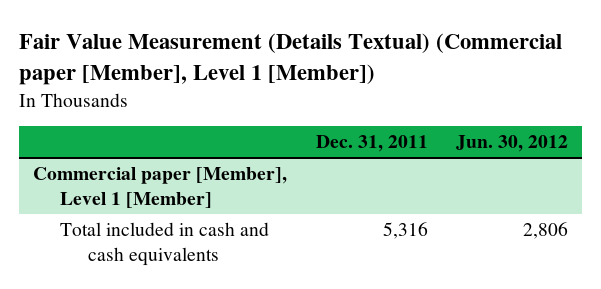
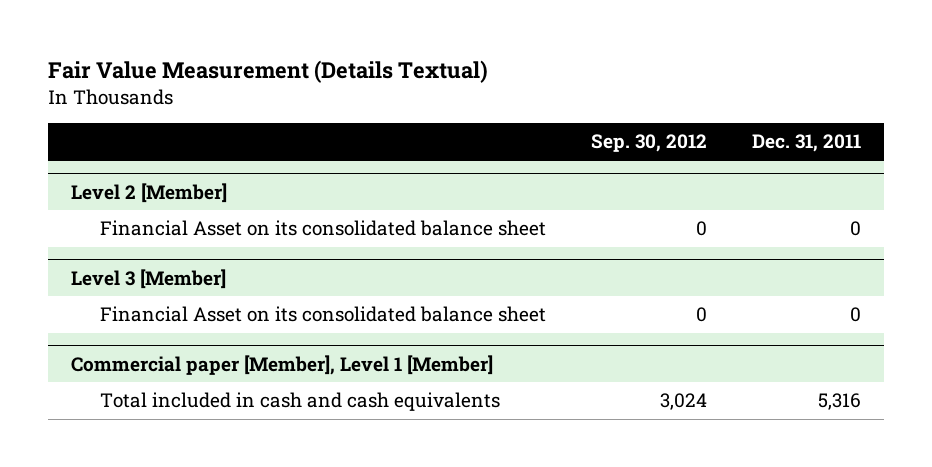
[18,33,562,86] Fair Value Measurement (Details Textual) (Commercial paper [Member], Level 1 [Member]) -> [48,59,489,83] Fair Value Measurement (Details Textual)
[455,135,568,153] Jun. 30, 2012 -> none
none -> [591,134,708,153] Sep. 30, 2012
none -> [70,182,227,203] Level 2 [Member]
none -> [100,220,547,237] Financial Asset on its consolidated balance sheet
none -> [70,268,226,289] Level 3 [Member]
none -> [100,306,547,323] Financial Asset on its consolidated balance sheet

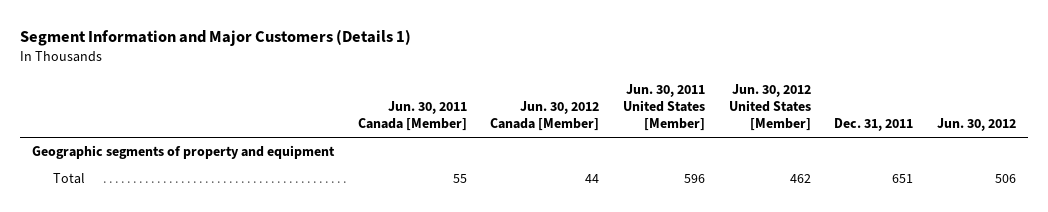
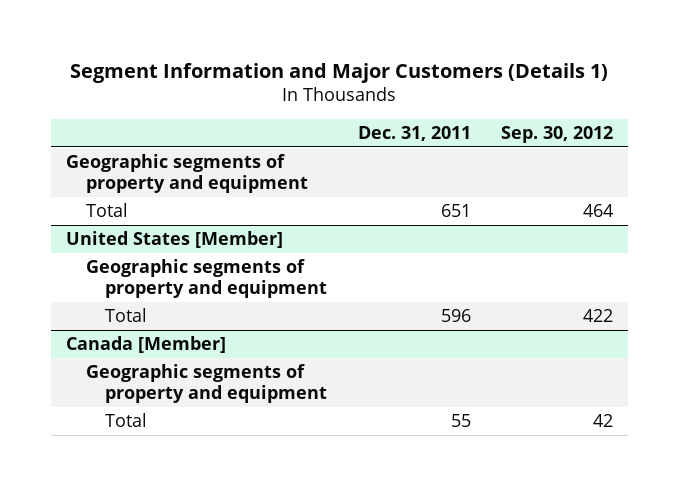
[357,101,467,132] Jun. 30, 2011 Canada [Member] -> none
[490,101,600,132] Jun. 30, 2012 Canada [Member] -> none
[623,84,706,132] Jun. 30, 2011 United States [Member] -> none
[728,84,811,132] Jun. 30, 2012 United States [Member] -> none
[936,118,1016,132] Jun. 30, 2012 -> none
none -> [500,125,613,143] Sep. 30, 2012
none -> [65,231,283,249] United States [Member]
none -> [85,259,328,298] Geographic segments of property and equipment
none -> [105,308,148,323] Total
none -> [65,336,226,354] Canada [Member]
none -> [85,364,328,403] Geographic segments of property and equipment
none -> [105,413,148,428] Total

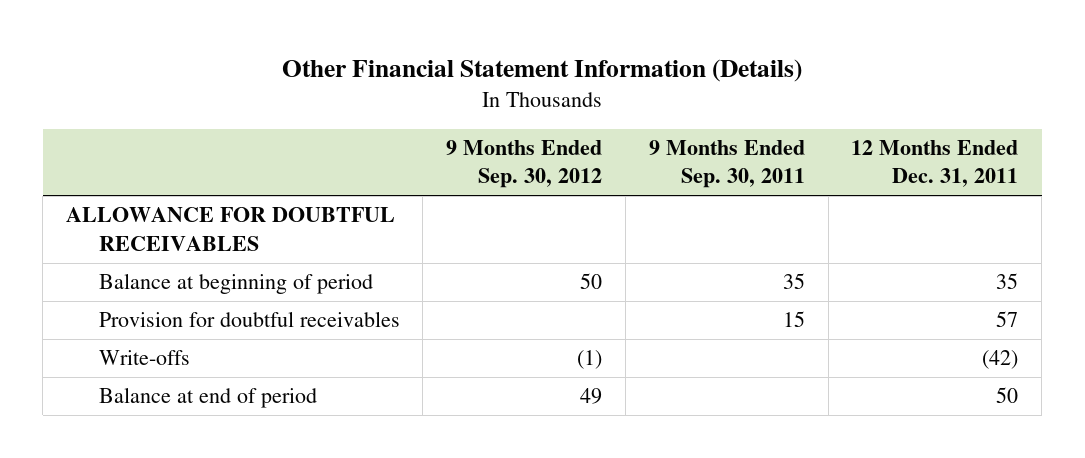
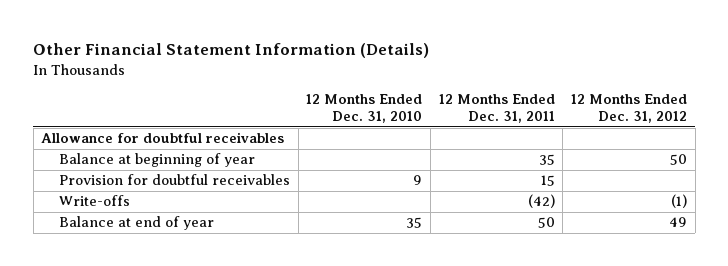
[446,140,603,189] 9 Months Ended Sep. 30, 2012 -> none
[648,140,805,189] 9 Months Ended Sep. 30, 2011 -> none
none -> [306,94,423,124] 12 Months Ended Dec. 31, 2010
none -> [570,94,687,124] 12 Months Ended Dec. 31, 2012
[66,207,396,251] ALLOWANCE FOR DOUBTFUL RECEIVABLES -> [41,132,285,144] Allowance for doubtful receivables
[98,273,373,295] Balance at beginning of period -> [58,153,255,168] Balance at beginning of year
[996,311,1019,328] 57 -> [540,175,555,187] 15
[98,387,317,409] Balance at end of period -> [58,216,214,231] Balance at end of year

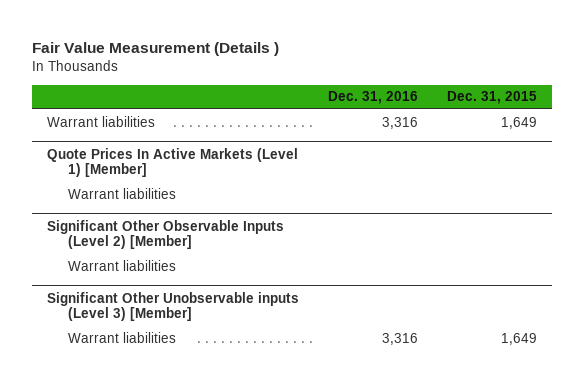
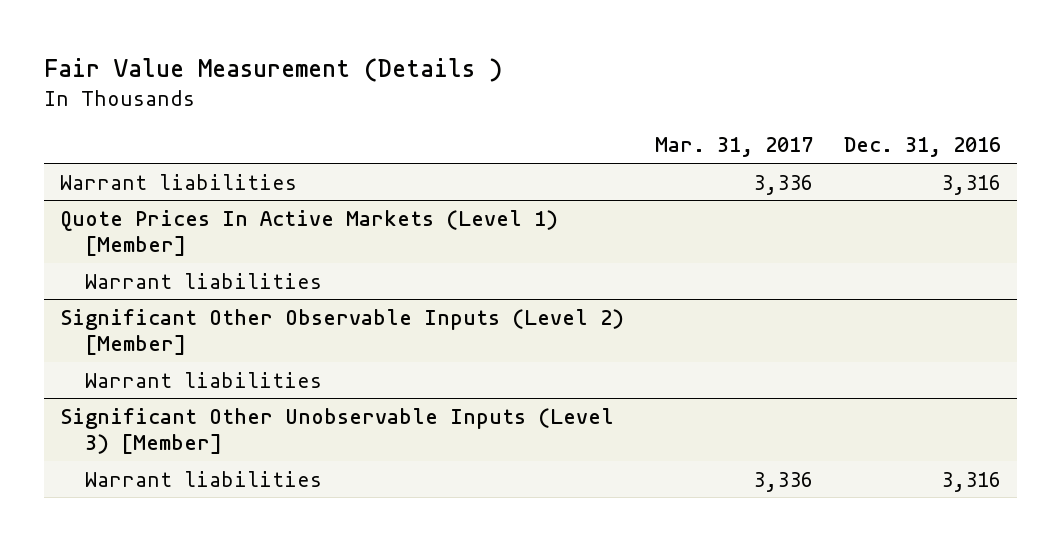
[447,91,538,105] Dec. 31, 2015 -> none
none -> [655,137,814,158] Mar. 31, 2017
[46,291,299,322] Significant Other Unobservable inputs (Level 3) [Member] -> [59,407,614,455] Significant Other Unobservable Inputs (Level 3) [Member]

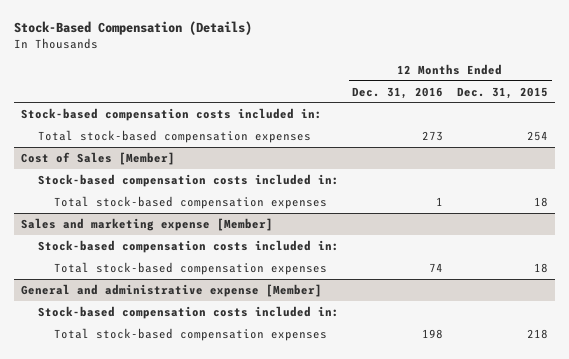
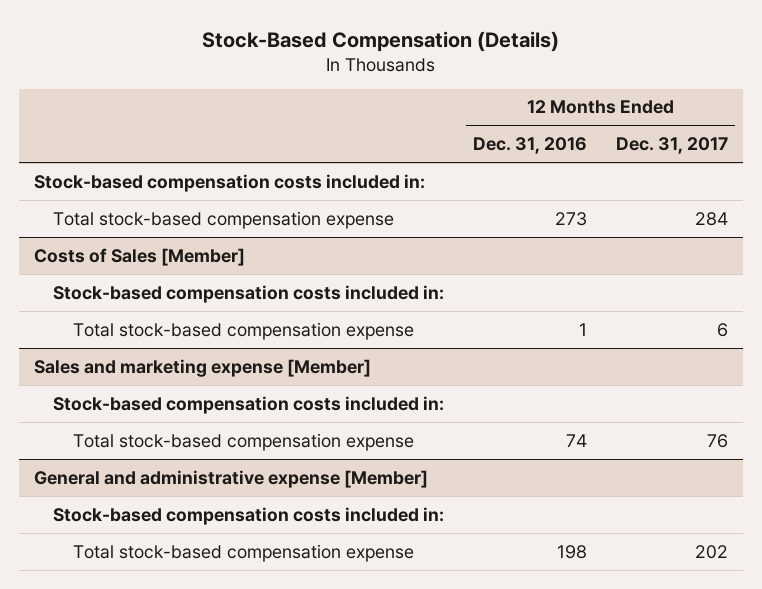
[457,86,549,99] Dec. 31, 2015 -> none
none -> [616,137,729,155] Dec. 31, 2017
[37,129,311,143] Total stock-based compensation expenses -> [53,210,395,229] Total stock-based compensation expense
[21,151,176,165] Cost of Sales [Member] -> [33,247,245,266] Costs of Sales [Member]
[54,195,328,209] Total stock-based compensation expenses -> [72,321,414,340] Total stock-based compensation expense
[54,261,328,275] Total stock-based compensation expenses -> [72,432,414,451] Total stock-based compensation expense
[54,327,328,341] Total stock-based compensation expenses -> [72,543,414,562] Total stock-based compensation expense

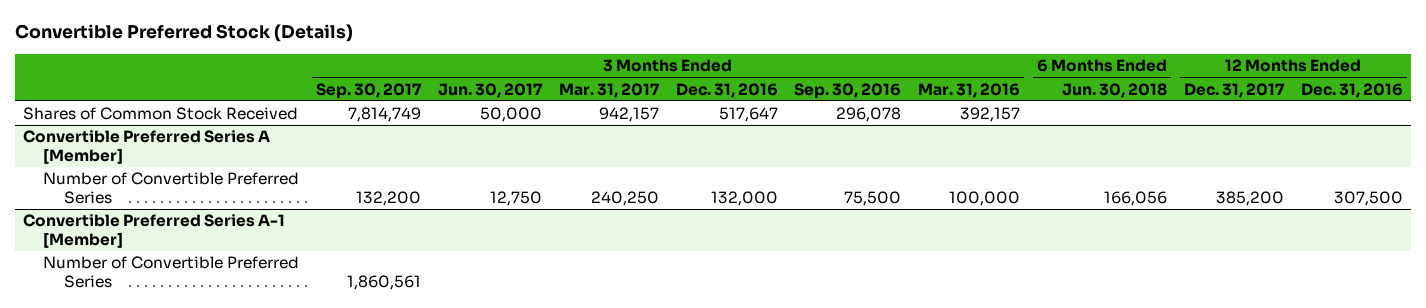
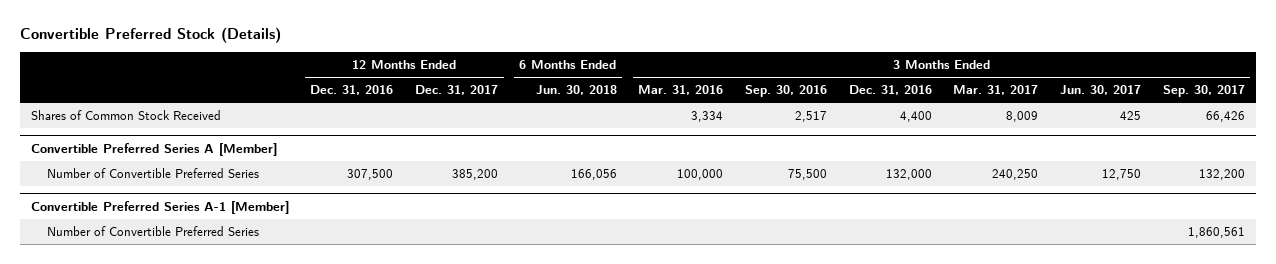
[348,107,422,123] 7,814,749 -> [1205,110,1245,122] 66,426
[479,107,542,123] 50,000 -> [1120,110,1142,120] 425
[598,107,659,123] 942,157 -> [1006,110,1039,122] 8,009
[718,107,778,123] 517,647 -> [899,110,932,122] 4,400
[836,107,902,123] 296,078 -> [795,110,828,122] 2,517
[960,107,1021,123] 392,157 -> [691,110,724,122] 3,334

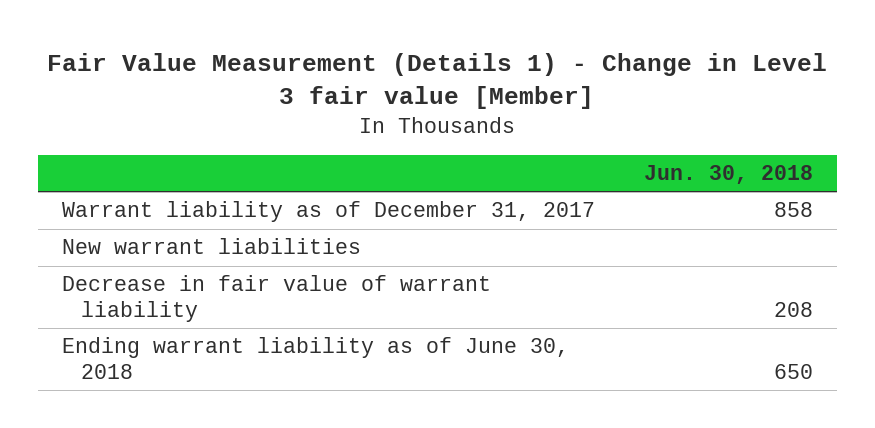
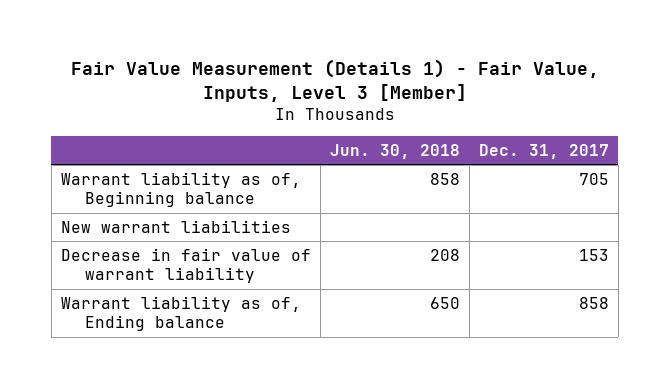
[47,53,828,110] Fair Value Measurement (Details 1) - Change in Level 3 fair value [Member] -> [70,59,599,103] Fair Value Measurement (Details 1) - Fair Value, Inputs, Level 3 [Member]
none -> [478,143,609,159] Dec. 31, 2017
[62,201,596,223] Warrant liability as of December 31, 2017 -> [60,171,301,208] Warrant liability as of, Beginning balance
[62,337,570,379] Ending warrant liability as of June 30, 2018 -> [60,295,301,332] Warrant liability as of, Ending balance

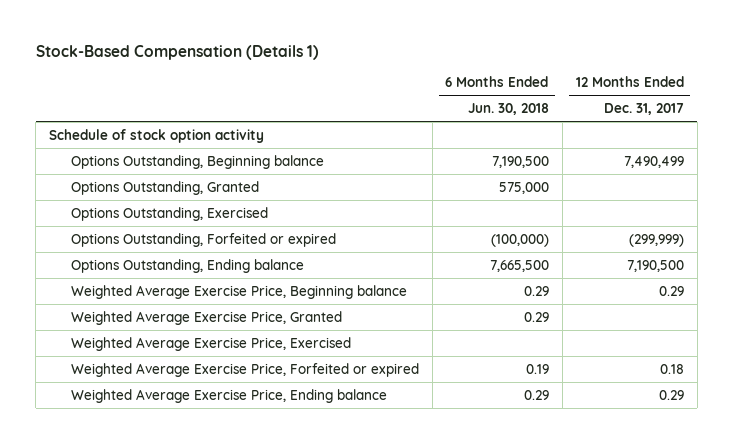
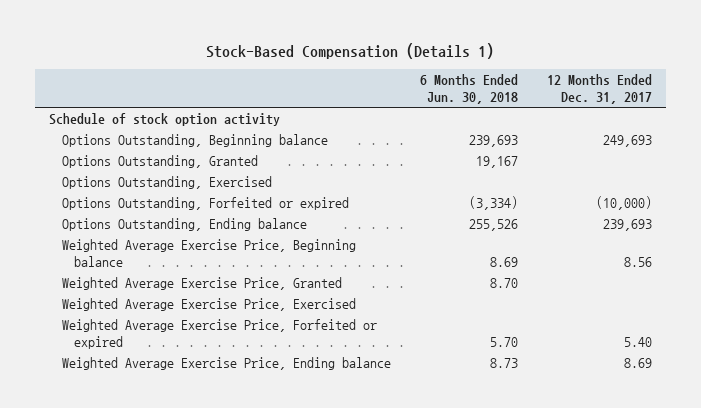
[491,155,549,168] 7,190,500 -> [468,134,518,147] 239,693
[623,155,684,168] 7,490,499 -> [602,134,652,147] 249,693
[498,181,549,194] 575,000 -> [475,155,518,168] 19,167
[490,233,549,247] (100,000) -> [468,195,518,210] (3,334)
[628,233,684,247] (299,999) -> [595,195,652,210] (10,000)
[489,259,549,272] 7,665,500 -> [468,218,518,231] 255,526
[626,259,684,272] 7,190,500 -> [602,218,652,231] 239,693
[523,285,549,296] 0.29 -> [489,257,518,268] 8.69
[658,285,684,296] 0.29 -> [623,257,652,268] 8.56
[523,311,549,322] 0.29 -> [489,277,518,288] 8.70
[525,363,549,374] 0.19 -> [489,337,518,348] 5.70
[659,363,684,374] 0.18 -> [623,337,652,348] 5.40
[523,389,549,400] 0.29 -> [489,357,518,368] 8.73
[658,389,684,400] 0.29 -> [623,357,652,368] 8.69

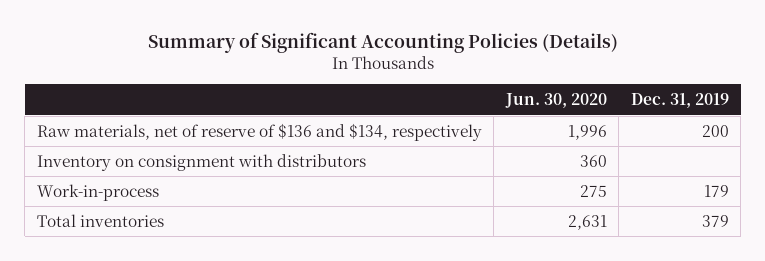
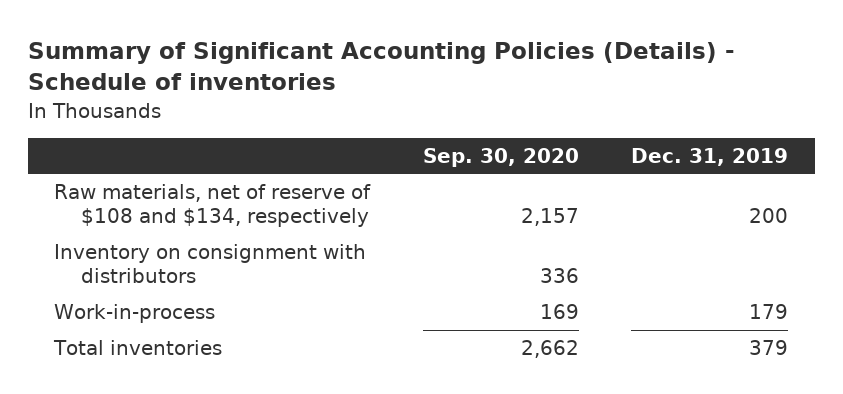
[147,32,618,54] Summary of Significant Accounting Policies (Details) -> [28,42,736,91] Summary of Significant Accounting Policies (Details) - Schedule of inventories
[504,93,607,109] Jun. 30, 2020 -> none
none -> [422,147,579,167] Sep. 30, 2020
[36,122,482,141] Raw materials, net of reserve of $136 and $134, respectively -> [54,184,372,228] Raw materials, net of reserve of $108 and $134, respectively

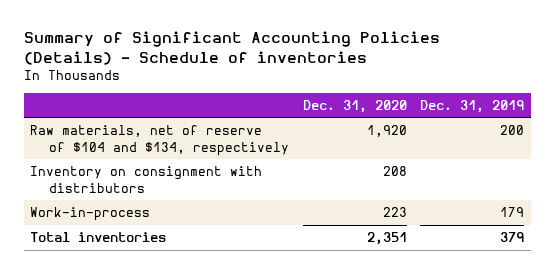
[422,147,579,167] Sep. 30, 2020 -> none
none -> [302,99,407,113] Dec. 31, 2020
[54,184,372,228] Raw materials, net of reserve of $108 and $134, respectively -> [30,125,290,156] Raw materials, net of reserve of $104 and $134, respectively

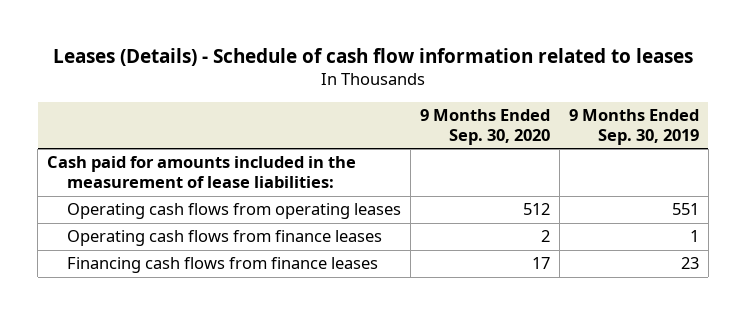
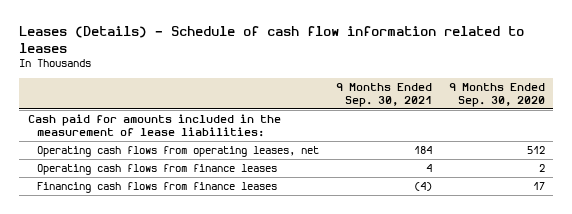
[568,109,699,145] 9 Months Ended Sep. 30, 2019 -> none
none -> [335,83,432,107] 9 Months Ended Sep. 30, 2021
[66,203,401,220] Operating cash flows from operating leases -> [36,146,319,158] Operating cash flows from operating leases, net

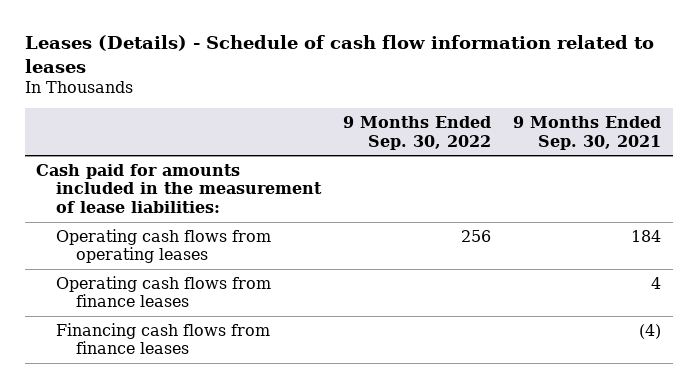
[448,83,545,107] 9 Months Ended Sep. 30, 2020 -> none
none -> [343,116,492,150] 9 Months Ended Sep. 30, 2022
[36,146,319,158] Operating cash flows from operating leases, net -> [56,228,272,264] Operating cash flows from operating leases

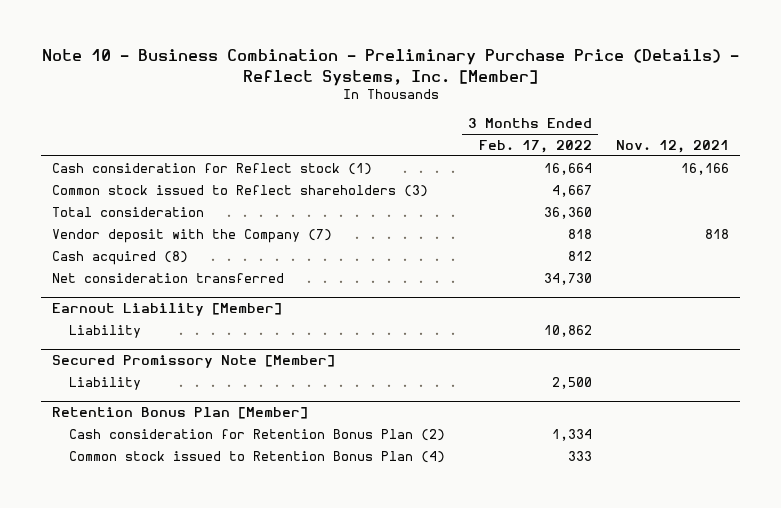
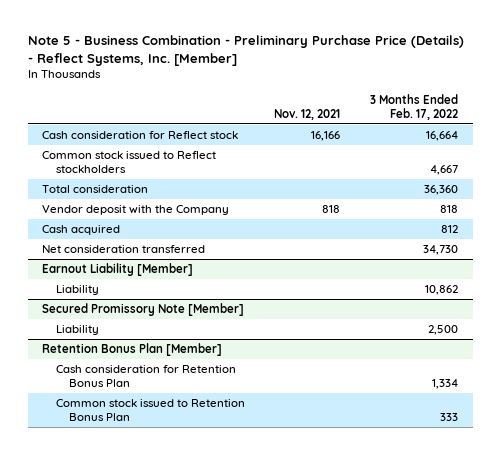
[41,49,739,86] Note 10 - Business Combination - Preliminary Purchase Price (Details) - Reflect Systems, Inc. [Member] -> [27,35,464,66] Note 5 - Business Combination - Preliminary Purchase Price (Details) - Reflect Systems, Inc. [Member]
[52,162,373,175] Cash consideration for Reflect stock (1) -> [42,130,239,139] Cash consideration for Reflect stock
[52,184,429,197] Common stock issued to Reflect shareholders (3) -> [42,150,217,174] Common stock issued to Reflect stockholders
[52,228,333,243] Vendor deposit with the Company (7) -> [42,204,230,215] Vendor deposit with the Company
[52,250,189,265] Cash acquired (8) -> [42,224,121,235] Cash acquired
[68,428,445,441] Cash consideration for Retention Bonus Plan (2) -> [55,364,236,388] Cash consideration for Retention Bonus Plan
[68,450,445,463] Common stock issued to Retention Bonus Plan (4) -> [55,398,245,422] Common stock issued to Retention Bonus Plan

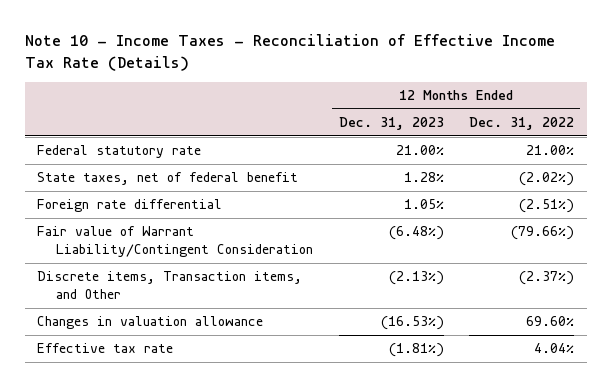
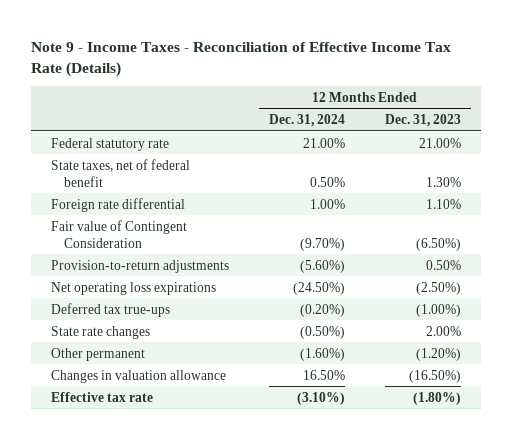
[24,34,555,71] Note 10 - Income Taxes - Reconciliation of Effective Income Tax Rate (Details) -> [30,41,451,77] Note 9 - Income Taxes - Reconciliation of Effective Income Tax Rate (Details)
[469,116,575,130] Dec. 31, 2022 -> none
none -> [268,114,345,128] Dec. 31, 2024
[37,271,303,300] Discrete items, Transaction items, and Other -> none
[403,172,444,183] 1.28% -> [426,176,462,187] 1.30%
[403,199,444,210] 1.05% -> [426,198,462,209] 1.10%
[37,226,314,258] Fair value of Warrant Liability/Contingent Consideration -> [50,219,187,248] Fair value of Contingent Consideration
[388,226,444,241] (6.48%) -> [416,237,462,251] (6.50%)
none -> [50,259,229,273] Provision-to-return adjustments
none -> [50,281,216,295] Net operating loss expirations
none -> [50,302,170,317] Deferred tax true-ups
none -> [50,325,150,339] State rate changes
none -> [50,347,145,361] Other permanent
[380,316,444,331] (16.53%) -> [409,369,462,383] (16.50%)
[388,343,444,358] (1.81%) -> [413,391,462,405] (1.80%)

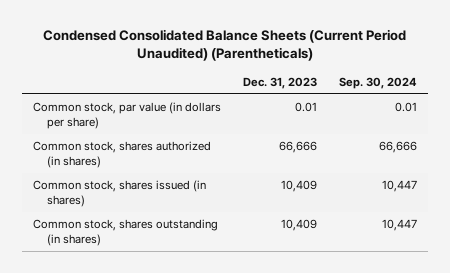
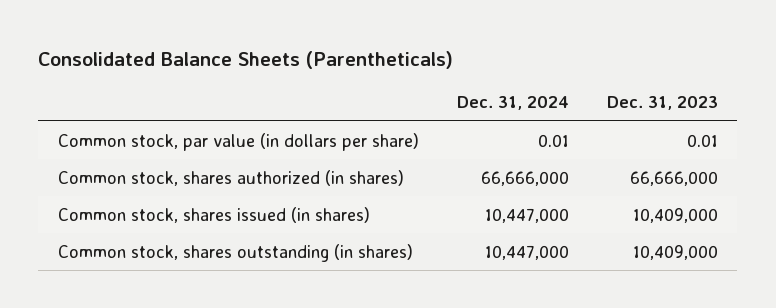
[43,29,407,62] Condensed Consolidated Balance Sheets (Current Period Unaudited) (Parentheticals) -> [38,50,454,69] Consolidated Balance Sheets (Parentheticals)
[338,76,417,89] Sep. 30, 2024 -> none
none -> [456,96,569,111] Dec. 31, 2024
[279,141,318,154] 66,666 -> [630,170,719,186] 66,666,000
[281,180,318,193] 10,409 -> [633,207,719,223] 10,409,000
[281,219,318,232] 10,409 -> [633,244,719,260] 10,409,000

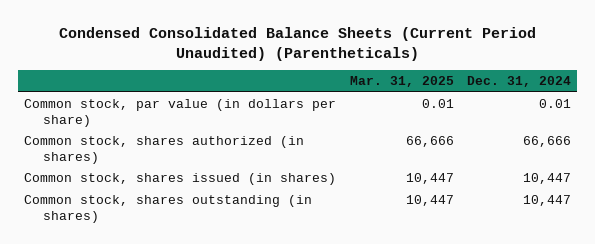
[38,50,454,69] Consolidated Balance Sheets (Parentheticals) -> [58,26,536,61] Condensed Consolidated Balance Sheets (Current Period Unaudited) (Parentheticals)
[607,96,719,111] Dec. 31, 2023 -> none
none -> [349,76,454,88] Mar. 31, 2025
[480,170,569,186] 66,666,000 -> [522,135,571,147] 66,666
[484,207,569,223] 10,447,000 -> [522,172,571,184] 10,447
[484,244,569,260] 10,447,000 -> [522,194,571,206] 10,447

